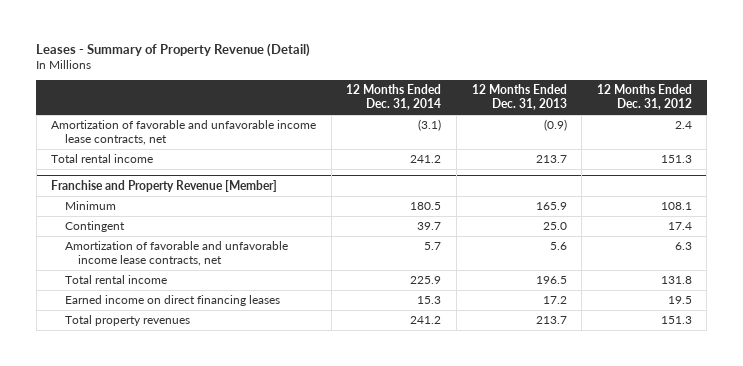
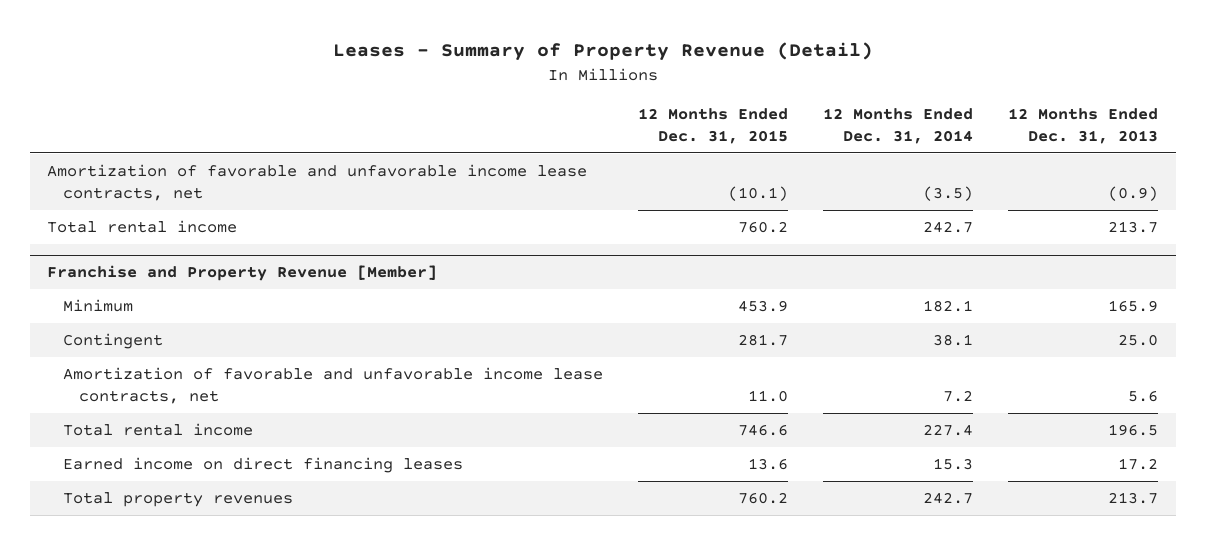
[596,84,692,111] 12 Months Ended Dec. 31, 2012 -> none
none -> [638,107,789,145] 12 Months Ended Dec. 31, 2015
[418,118,442,131] (3.1) -> [923,186,974,202] (3.5)
[410,154,442,163] 241.2 -> [923,221,974,234] 242.7
[410,201,442,210] 180.5 -> [923,300,974,313] 182.1
[417,221,442,230] 39.7 -> [933,334,974,347] 38.1
[424,241,442,250] 5.7 -> [943,390,974,403] 7.2
[410,275,442,284] 225.9 -> [923,424,974,437] 227.4
[410,315,442,324] 241.2 -> [923,492,974,505] 242.7

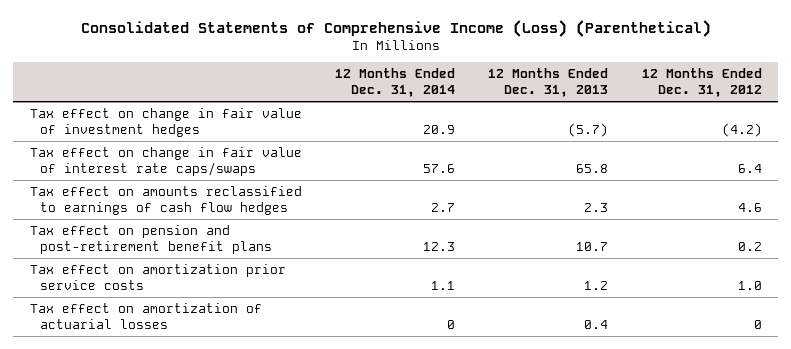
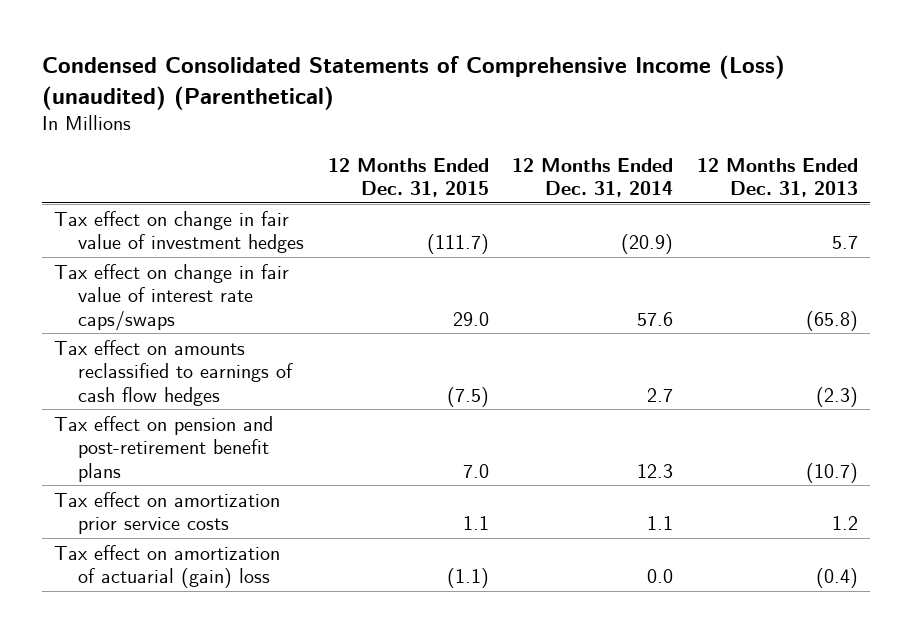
[80,19,711,37] Consolidated Statements of Comprehensive Income (Loss) (Parenthetical) -> [42,54,786,110] Condensed Consolidated Statements of Comprehensive Income (Loss) (unaudited) (Parenthetical)
[641,68,762,98] 12 Months Ended Dec. 31, 2012 -> none
none -> [327,157,489,198] 12 Months Ended Dec. 31, 2015
[423,125,456,135] 20.9 -> [621,234,674,255] (20.9)
[568,123,609,138] (5.7) -> [832,236,859,250] 5.7
[576,164,609,174] 65.8 -> [806,310,859,331] (65.8)
[584,203,609,213] 2.3 -> [816,386,859,407] (2.3)
[576,242,609,252] 10.7 -> [806,462,859,483] (10.7)
[29,303,262,330] Tax effect on amortization of actuarial losses -> [53,544,280,589] Tax effect on amortization of actuarial (gain) loss
[447,320,456,330] 0 -> [647,569,674,584] 0.0
[584,320,609,330] 0.4 -> [816,568,859,589] (0.4)

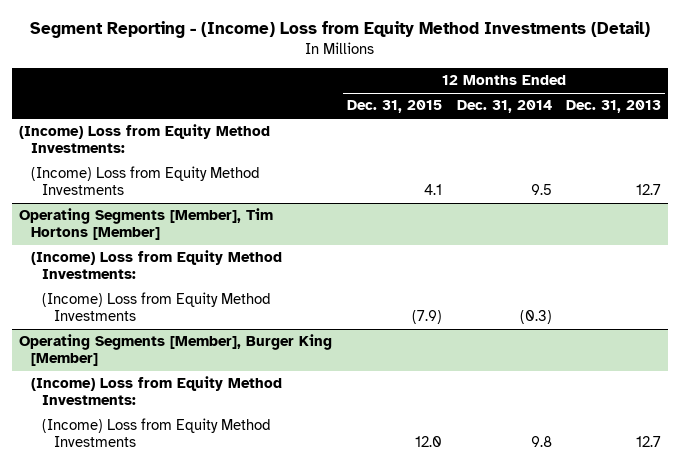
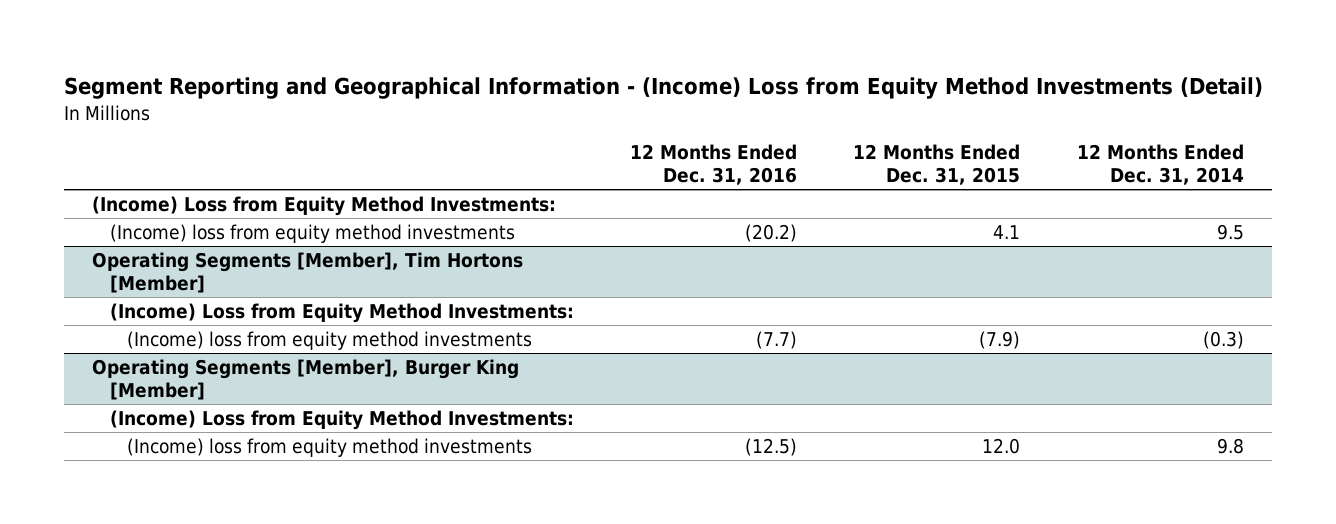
[30,21,651,39] Segment Reporting - (Income) Loss from Equity Method Investments (Detail) -> [64,76,1264,99] Segment Reporting and Geographical Information - (Income) Loss from Equity Method Investments (Detail)
[566,100,662,114] Dec. 31, 2013 -> none
none -> [630,144,798,186] 12 Months Ended Dec. 31, 2016
[30,166,259,195] (Income) Loss from Equity Method Investments -> [109,223,515,243] (Income) loss from equity method investments
[42,292,271,321] (Income) Loss from Equity Method Investments -> [126,330,532,350] (Income) loss from equity method investments
[42,418,271,447] (Income) Loss from Equity Method Investments -> [126,437,532,457] (Income) loss from equity method investments

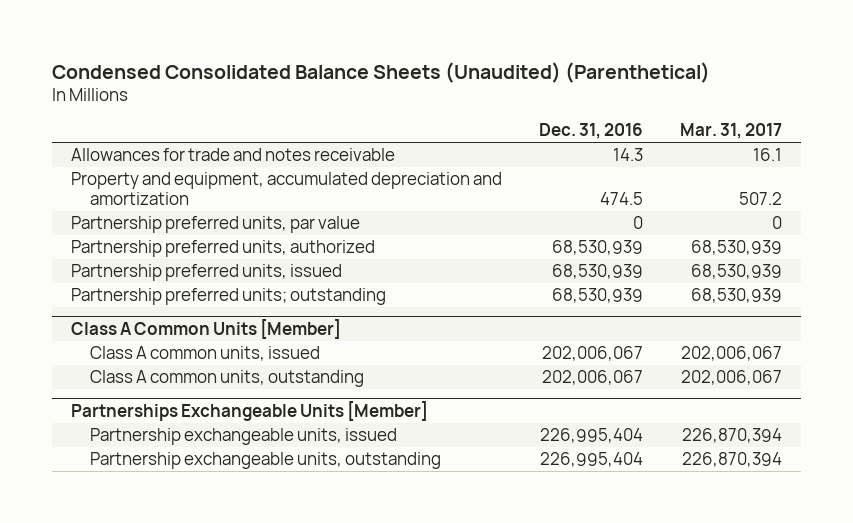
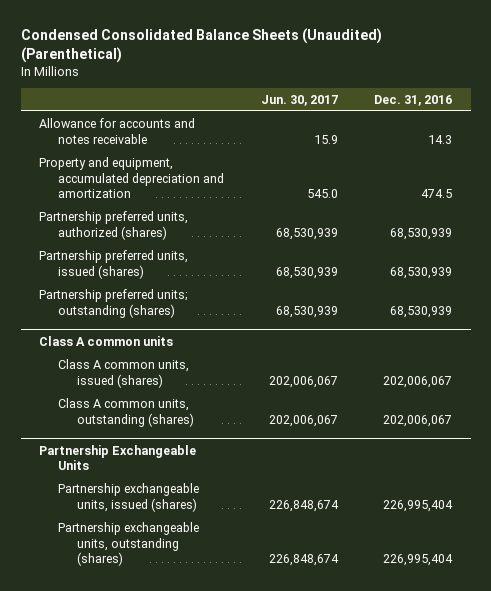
[680,123,783,140] Mar. 31, 2017 -> none
none -> [260,94,338,106] Jun. 30, 2017
[71,148,396,162] Allowances for trade and notes receivable -> [38,117,195,144] Allowance for accounts and notes receivable
[71,216,361,234] Partnership preferred units, par value -> none
[71,240,376,258] Partnership preferred units, authorized -> [38,210,188,240] Partnership preferred units, authorized (shares)
[71,264,343,282] Partnership preferred units, issued -> [38,249,188,279] Partnership preferred units, issued (shares)
[71,288,387,306] Partnership preferred units; outstanding -> [38,288,188,318] Partnership preferred units; outstanding (shares)
[71,319,342,340] Class A Common Units [Member] -> [38,335,173,346] Class A common units
[90,346,321,362] Class A common units, issued -> [58,358,190,388] Class A common units, issued (shares)
[90,370,365,388] Class A common units, outstanding -> [58,397,195,427] Class A common units, outstanding (shares)
[71,401,429,422] Partnerships Exchangeable Units [Member] -> [38,444,196,471] Partnership Exchangeable Units
[90,428,398,446] Partnership exchangeable units, issued -> [58,482,200,512] Partnership exchangeable units, issued (shares)
[90,452,442,470] Partnership exchangeable units, outstanding -> [58,521,200,567] Partnership exchangeable units, outstanding (shares)

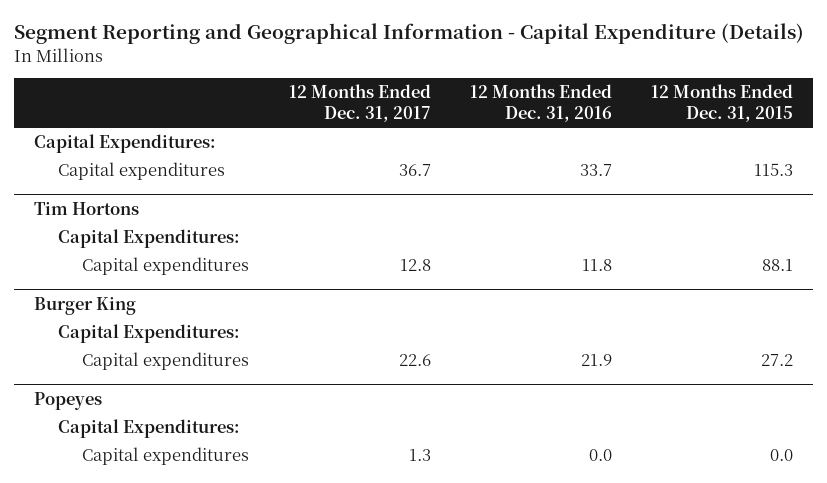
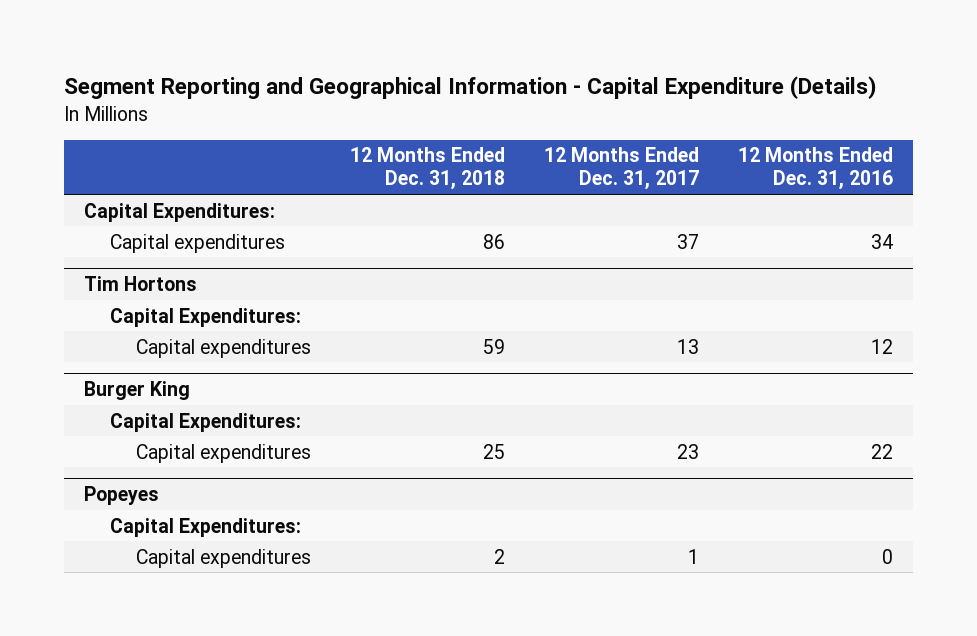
[651,84,794,123] 12 Months Ended Dec. 31, 2015 -> none
none -> [349,147,505,191] 12 Months Ended Dec. 31, 2018
[398,164,431,177] 36.7 -> [676,233,699,249] 37
[580,164,613,177] 33.7 -> [871,233,894,249] 34
[399,259,431,272] 12.8 -> [676,338,699,354] 13
[582,259,613,272] 11.8 -> [871,338,894,354] 12
[398,354,431,367] 22.6 -> [676,443,699,459] 23
[581,354,613,367] 21.9 -> [871,443,894,459] 22
[408,449,431,462] 1.3 -> [687,548,699,564] 1
[589,449,613,462] 0.0 -> [882,548,894,564] 0

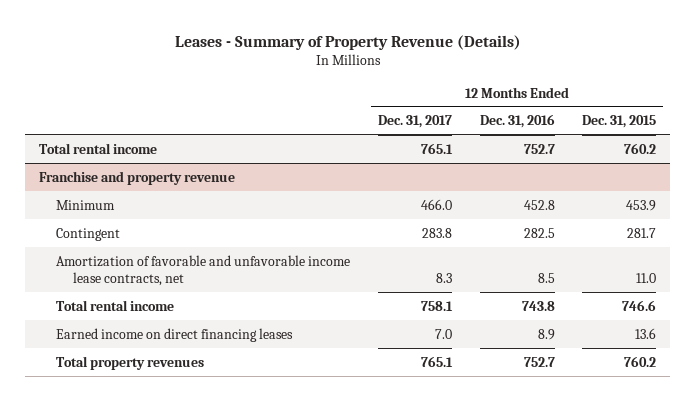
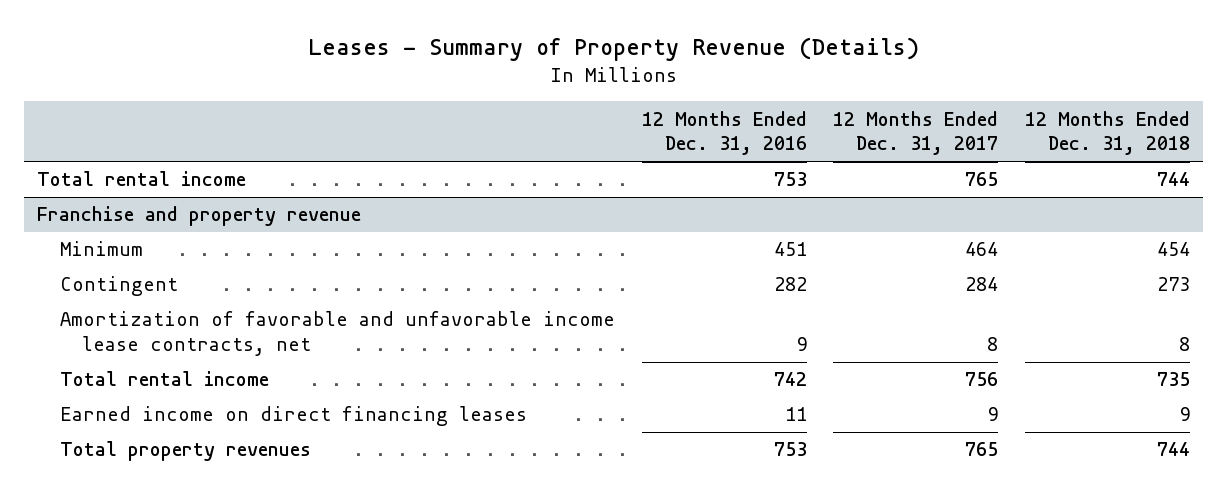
[582,115,657,129] Dec. 31, 2015 -> none
none -> [1024,110,1190,156] 12 Months Ended Dec. 31, 2018
[420,142,453,154] 765.1 -> [965,172,999,187] 765
[523,143,555,154] 752.7 -> [773,172,807,187] 753
[420,198,452,210] 466.0 -> [965,242,999,257] 464
[523,199,555,210] 452.8 -> [773,242,807,257] 451
[421,227,452,238] 283.8 -> [965,277,999,292] 284
[523,227,555,238] 282.5 -> [773,277,807,292] 282
[435,272,452,283] 8.3 -> [987,337,999,352] 8
[537,272,555,283] 8.5 -> [795,337,807,352] 9
[420,300,453,311] 758.1 -> [965,372,999,387] 756
[521,300,555,311] 743.8 -> [773,372,807,387] 742
[434,328,452,339] 7.0 -> [987,407,999,422] 9
[537,328,555,340] 8.9 -> [784,407,807,422] 11
[420,355,453,367] 765.1 -> [965,442,999,457] 765
[523,356,555,367] 752.7 -> [773,442,807,457] 753

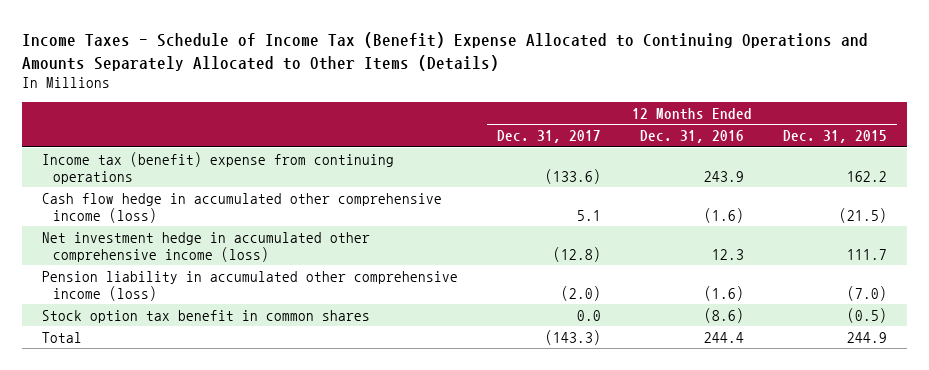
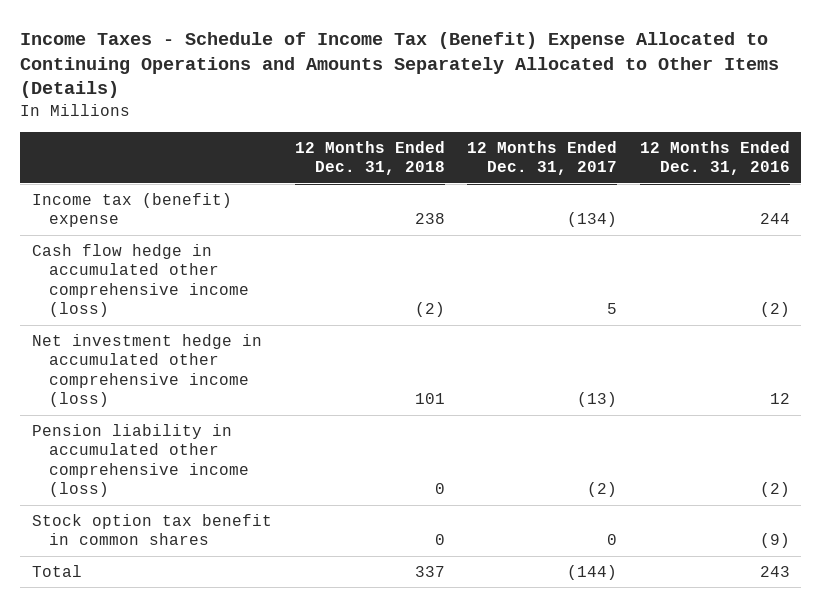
[783,130,888,144] Dec. 31, 2015 -> none
none -> [294,140,445,176] 12 Months Ended Dec. 31, 2018
[41,151,394,184] Income tax (benefit) expense from continuing operations -> [31,192,232,228] Income tax (benefit) expense
[544,168,601,184] (133.6) -> [567,212,618,228] (134)
[703,170,744,182] 243.9 -> [760,213,791,225] 244
[576,209,601,221] 5.1 -> [607,303,618,315] 5
[703,207,744,223] (1.6) -> [760,302,791,318] (2)
[552,246,601,262] (12.8) -> [577,392,618,408] (13)
[711,248,744,260] 12.3 -> [770,393,791,405] 12
[560,285,601,301] (2.0) -> [587,482,618,498] (2)
[703,285,744,301] (1.6) -> [760,482,791,498] (2)
[576,309,601,321] 0.0 -> [607,534,618,546] 0
[703,307,744,323] (8.6) -> [760,533,791,549] (9)
[544,329,601,345] (143.3) -> [567,564,618,580] (144)
[703,331,744,343] 244.4 -> [760,565,791,577] 243

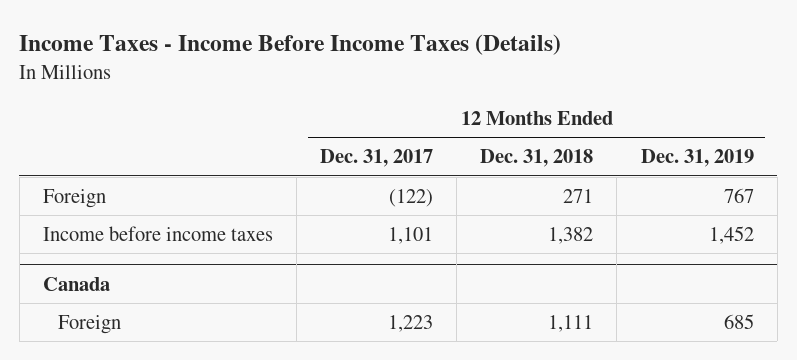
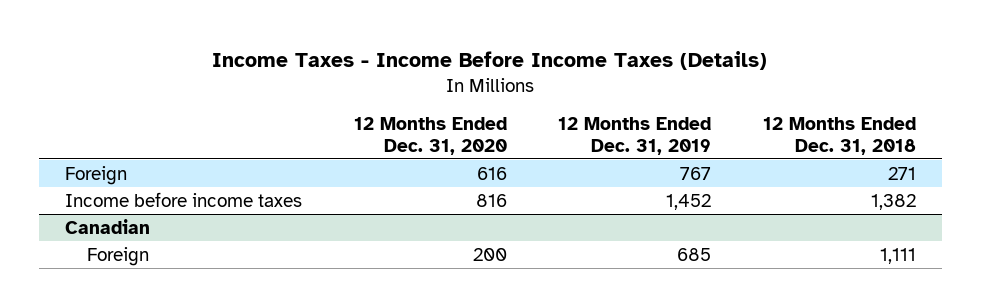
[320,149,434,168] Dec. 31, 2017 -> none
none -> [353,116,507,155] 12 Months Ended Dec. 31, 2020
[42,276,110,291] Canada -> [64,218,150,234] Canadian

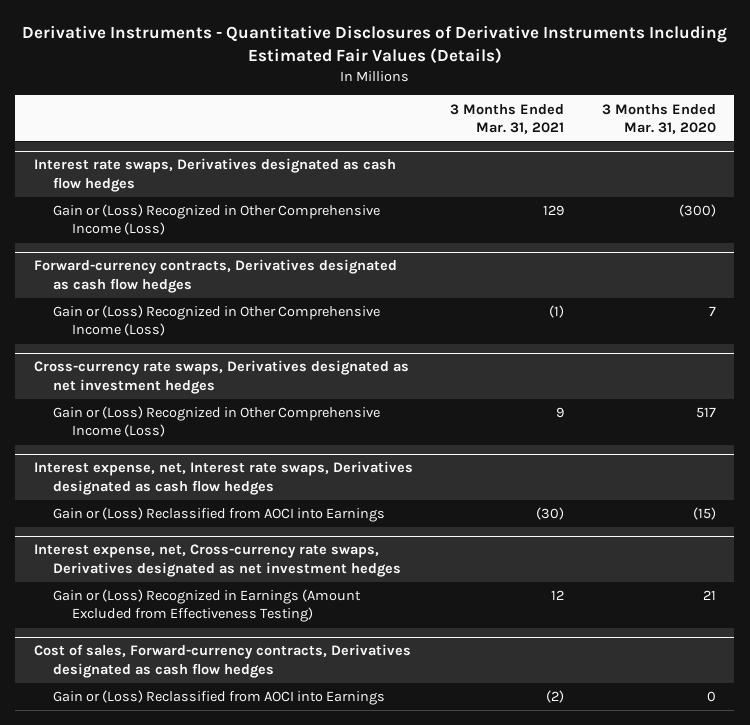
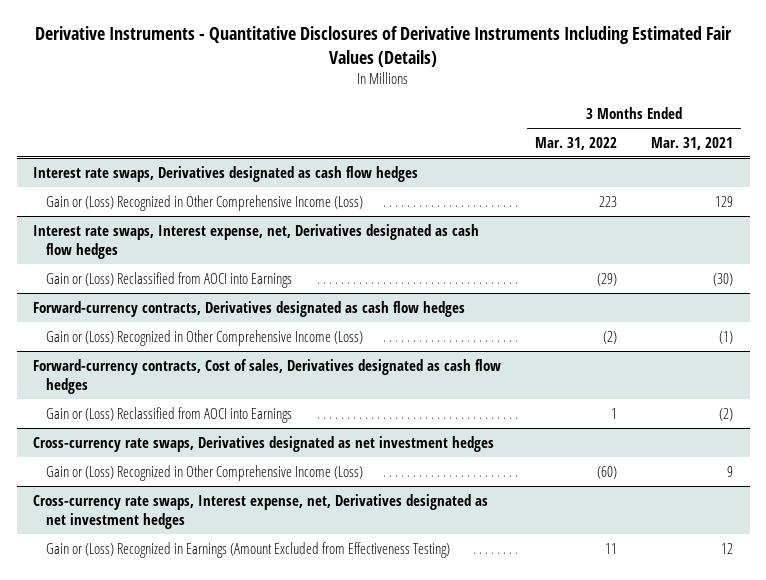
[601,103,716,134] 3 Months Ended Mar. 31, 2020 -> none
none -> [535,136,618,150] Mar. 31, 2022
none -> [33,223,480,259] Interest rate swaps, Interest expense, net, Derivatives designated as cash flow hedges
none -> [46,271,293,288] Gain or (Loss) Reclassified from AOCI into Earnings
none -> [33,358,502,394] Forward-currency contracts, Cost of sales, Derivatives designated as cash flow hedges
none -> [46,406,293,423] Gain or (Loss) Reclassified from AOCI into Earnings
[33,461,413,495] Interest expense, net, Interest rate swaps, Derivatives designated as cash flow hedges -> none
[53,507,386,523] Gain or (Loss) Reclassified from AOCI into Earnings -> none
[33,544,402,577] Interest expense, net, Cross-currency rate swaps, Derivatives designated as net investment hedges -> [33,493,489,529] Cross-currency rate swaps, Interest expense, net, Derivatives designated as net investment hedges
[33,644,411,678] Cost of sales, Forward-currency contracts, Derivatives designated as cash flow hedges -> none
[53,690,386,706] Gain or (Loss) Reclassified from AOCI into Earnings -> none

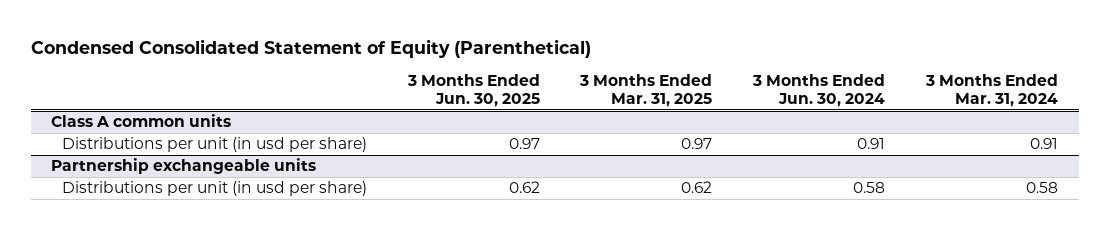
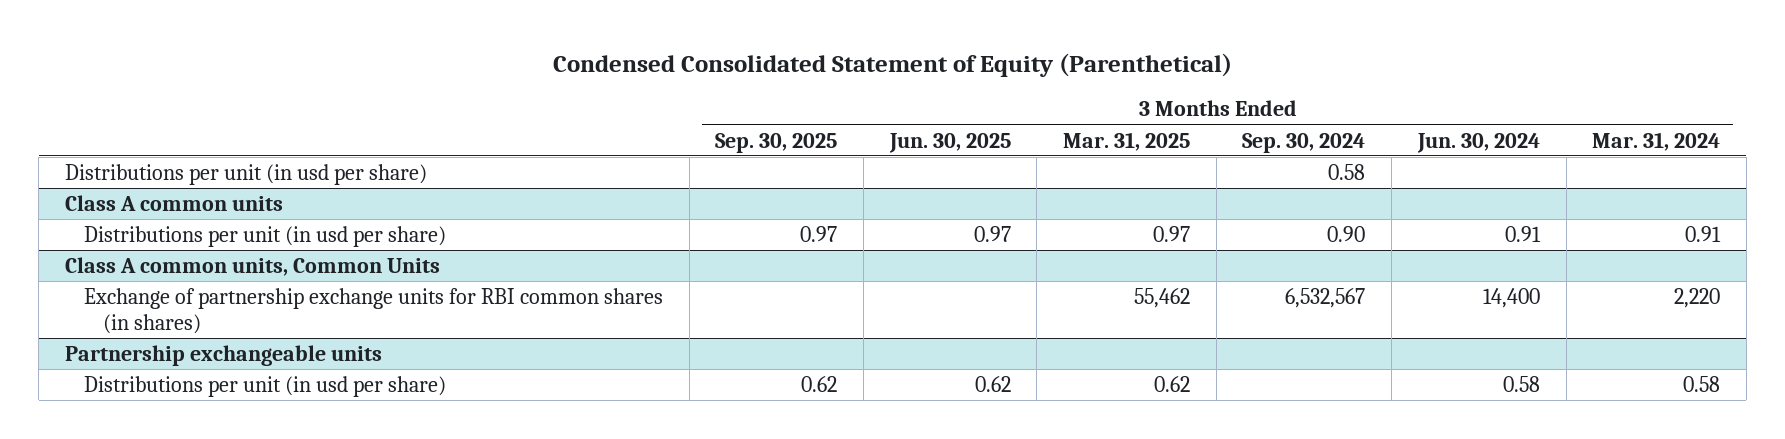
none -> [715,132,838,153] Sep. 30, 2025
none -> [1242,132,1366,153] Sep. 30, 2024
none -> [64,163,427,185] Distributions per unit (in usd per share)
none -> [64,256,440,276] Class A common units, Common Units
none -> [83,287,663,334] Exchange of partnership exchange units for RBI common shares (in shares)

